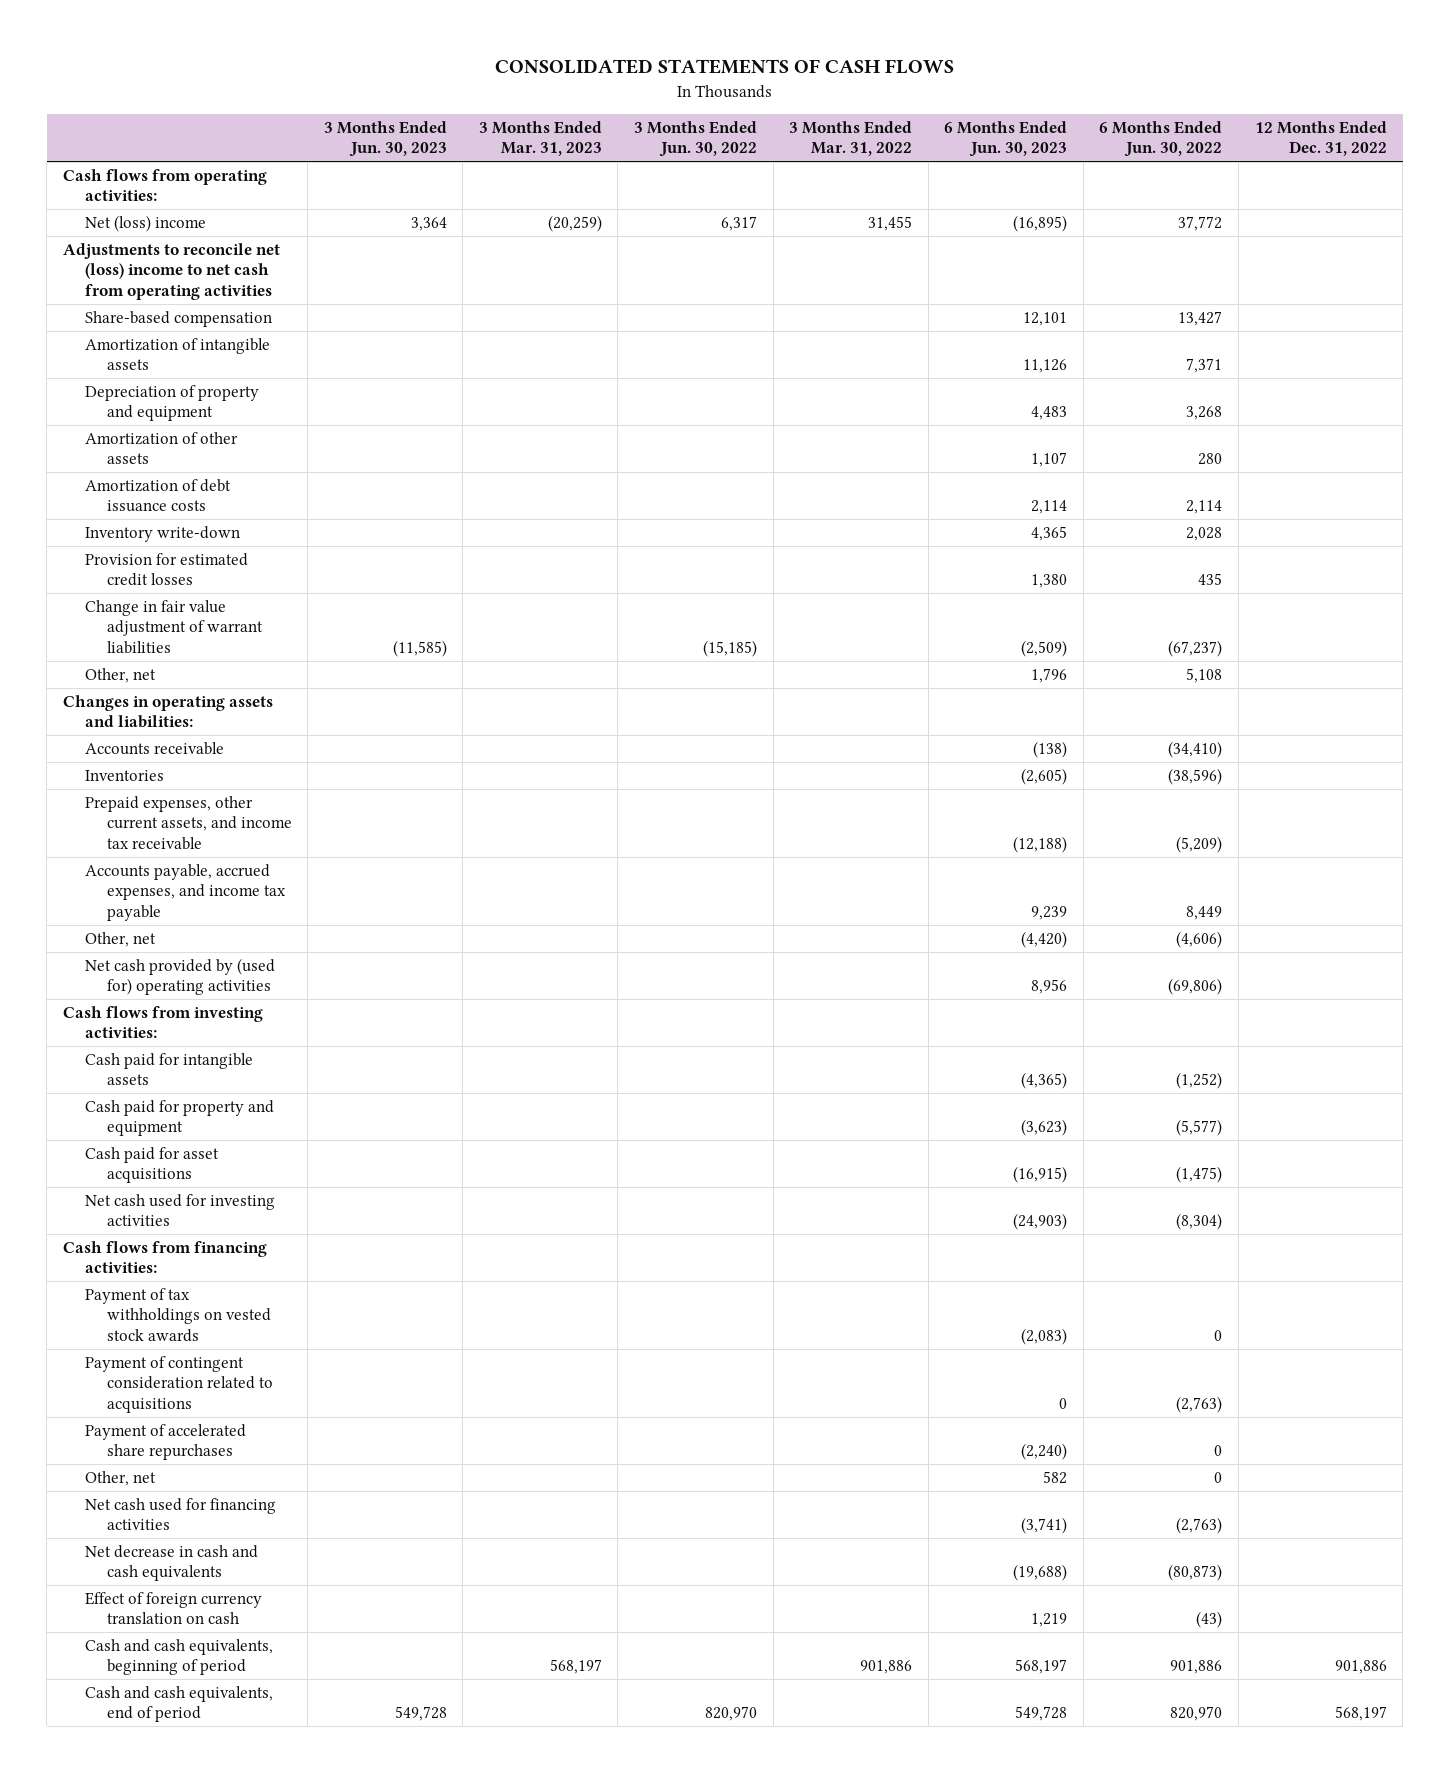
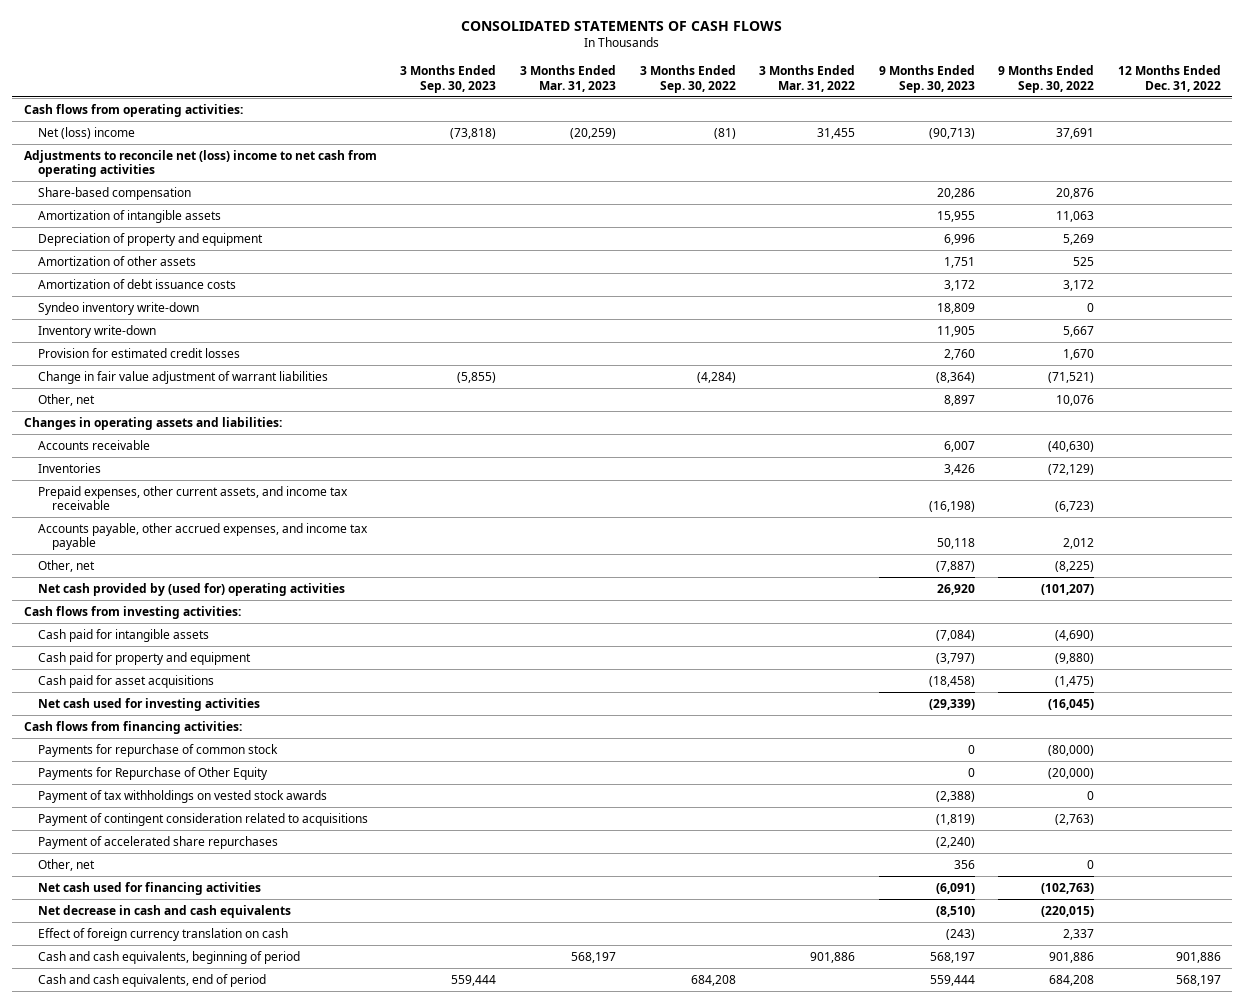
[323,121,447,158] 3 Months Ended Jun. 30, 2023 -> none
[633,121,757,158] 3 Months Ended Jun. 30, 2022 -> none
[944,121,1068,158] 6 Months Ended Jun. 30, 2023 -> none
[1099,121,1223,158] 6 Months Ended Jun. 30, 2022 -> none
none -> [400,65,497,93] 3 Months Ended Sep. 30, 2023
none -> [639,65,736,93] 3 Months Ended Sep. 30, 2022
none -> [878,65,975,93] 9 Months Ended Sep. 30, 2023
none -> [998,65,1095,93] 9 Months Ended Sep. 30, 2022
none -> [37,301,199,315] Syndeo inventory write-down
[84,864,286,921] Accounts payable, accrued expenses, and income tax payable -> [37,522,368,551] Accounts payable, other accrued expenses, and income tax payable
none -> [37,743,278,757] Payments for repurchase of common stock
none -> [37,766,268,780] Payments for Repurchase of Other Equity

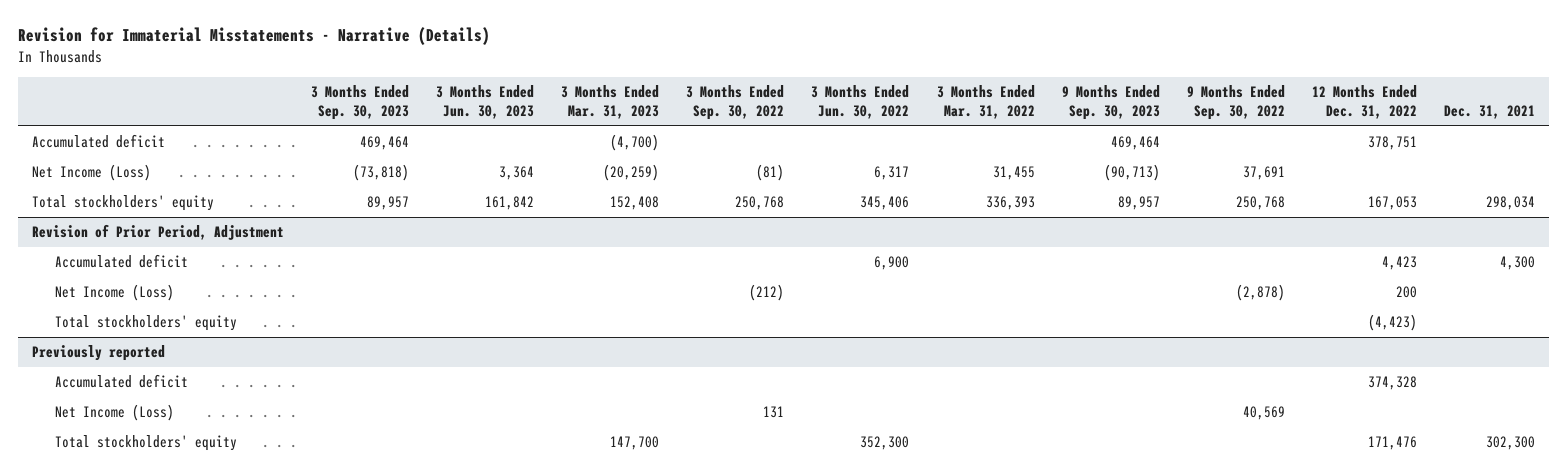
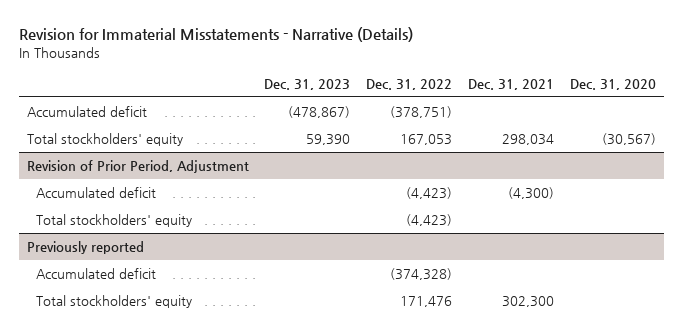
[310,84,409,121] 3 Months Ended Sep. 30, 2023 -> none
[435,84,534,120] 3 Months Ended Jun. 30, 2023 -> none
[561,84,660,120] 3 Months Ended Mar. 31, 2023 -> none
[686,84,785,121] 3 Months Ended Sep. 30, 2022 -> none
[811,84,910,120] 3 Months Ended Jun. 30, 2022 -> none
[936,84,1035,120] 3 Months Ended Mar. 31, 2022 -> none
[1061,84,1160,121] 9 Months Ended Sep. 30, 2023 -> none
[1186,84,1285,121] 9 Months Ended Sep. 30, 2022 -> none
[1311,84,1417,120] 12 Months Ended Dec. 31, 2022 -> none
none -> [264,79,351,91] Dec. 31, 2023
none -> [366,79,453,91] Dec. 31, 2022
none -> [569,79,656,91] Dec. 31, 2020
[31,164,151,182] Net Income (Loss) -> none
[55,284,175,302] Net Income (Loss) -> none
[1500,256,1536,271] 4,300 -> [508,187,555,200] (4,300)
[55,404,175,422] Net Income (Loss) -> none

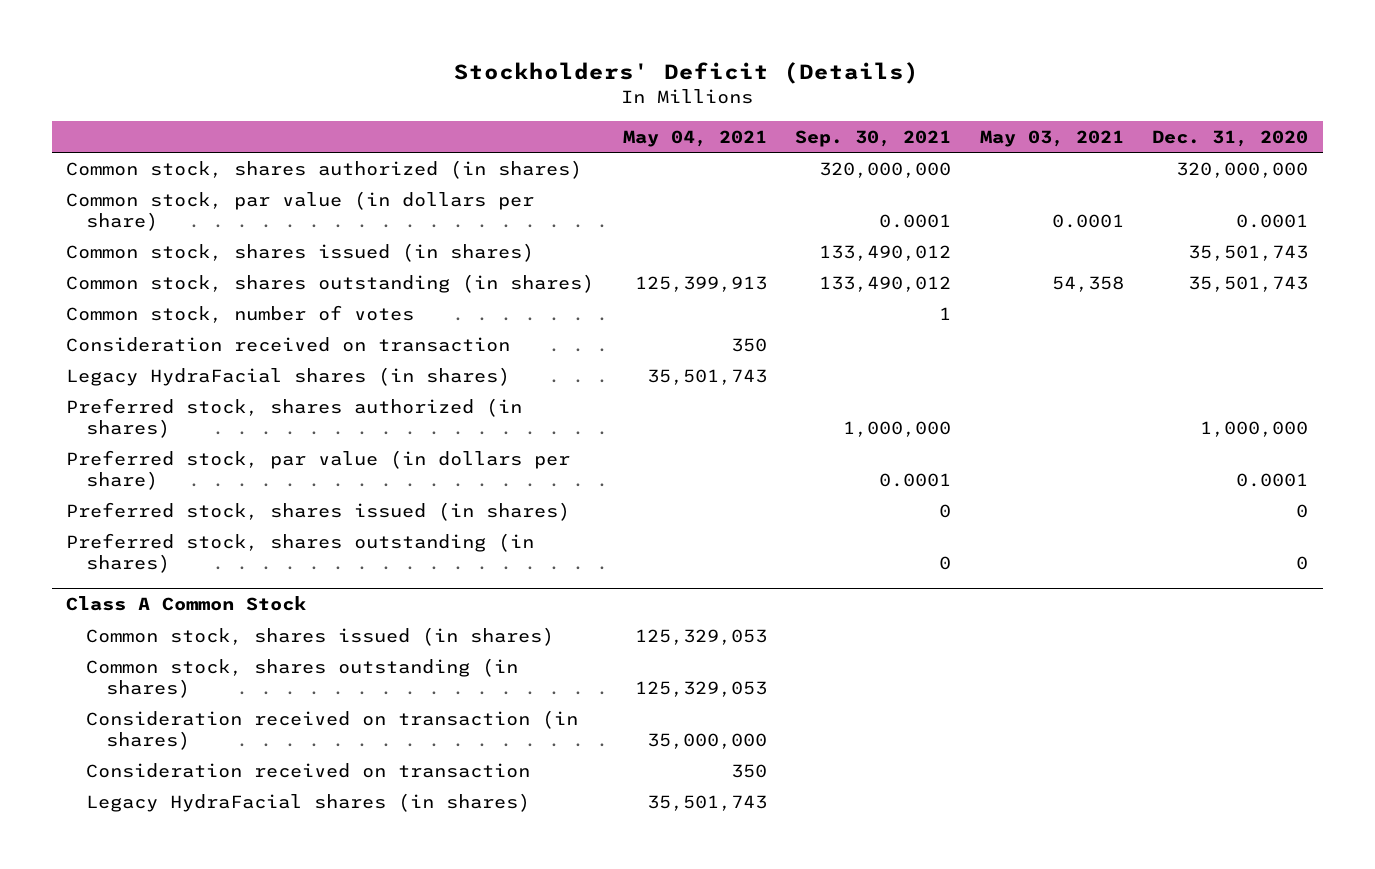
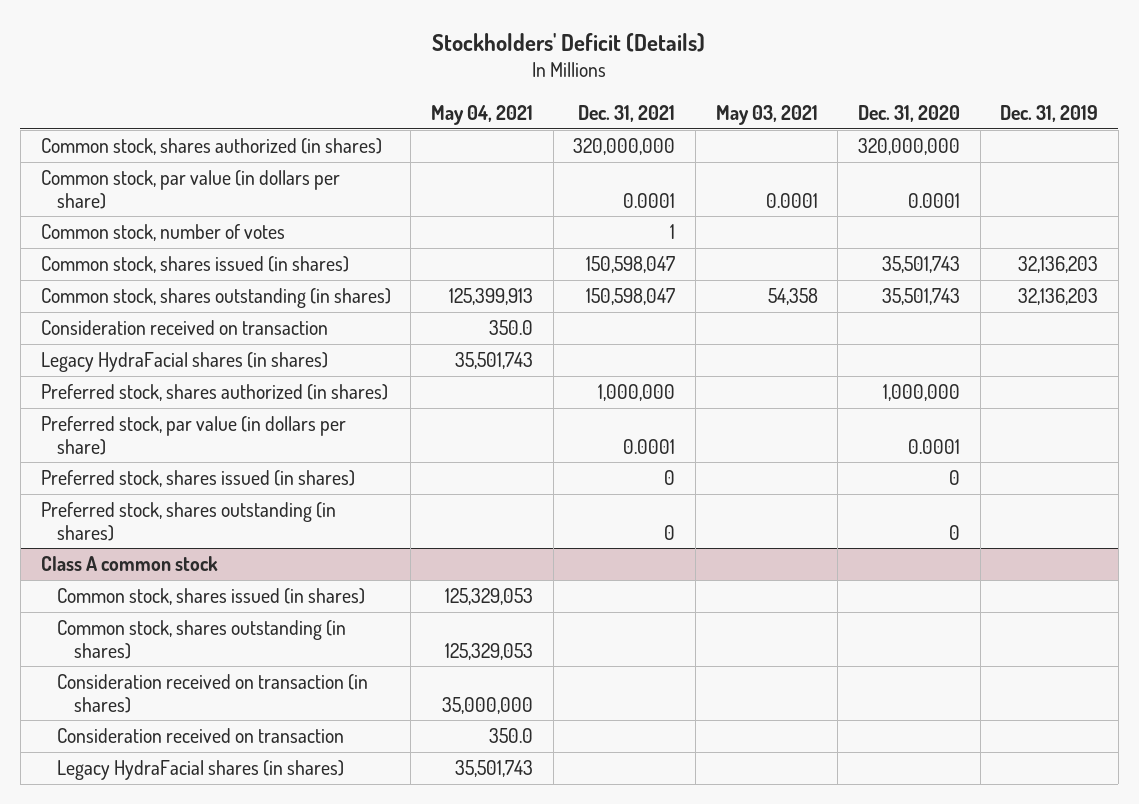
[795,129,952,147] Sep. 30, 2021 -> none
none -> [578,105,676,123] Dec. 31, 2021
none -> [1000,105,1099,123] Dec. 31, 2019
[66,304,415,323] Common stock, number of votes -> [40,223,285,241] Common stock, number of votes
[730,337,767,352] 350 -> [488,319,533,335] 350.0
[66,596,307,612] Class A Common Stock -> [40,555,218,571] Class A common stock
[730,763,767,778] 350 -> [488,727,533,743] 350.0

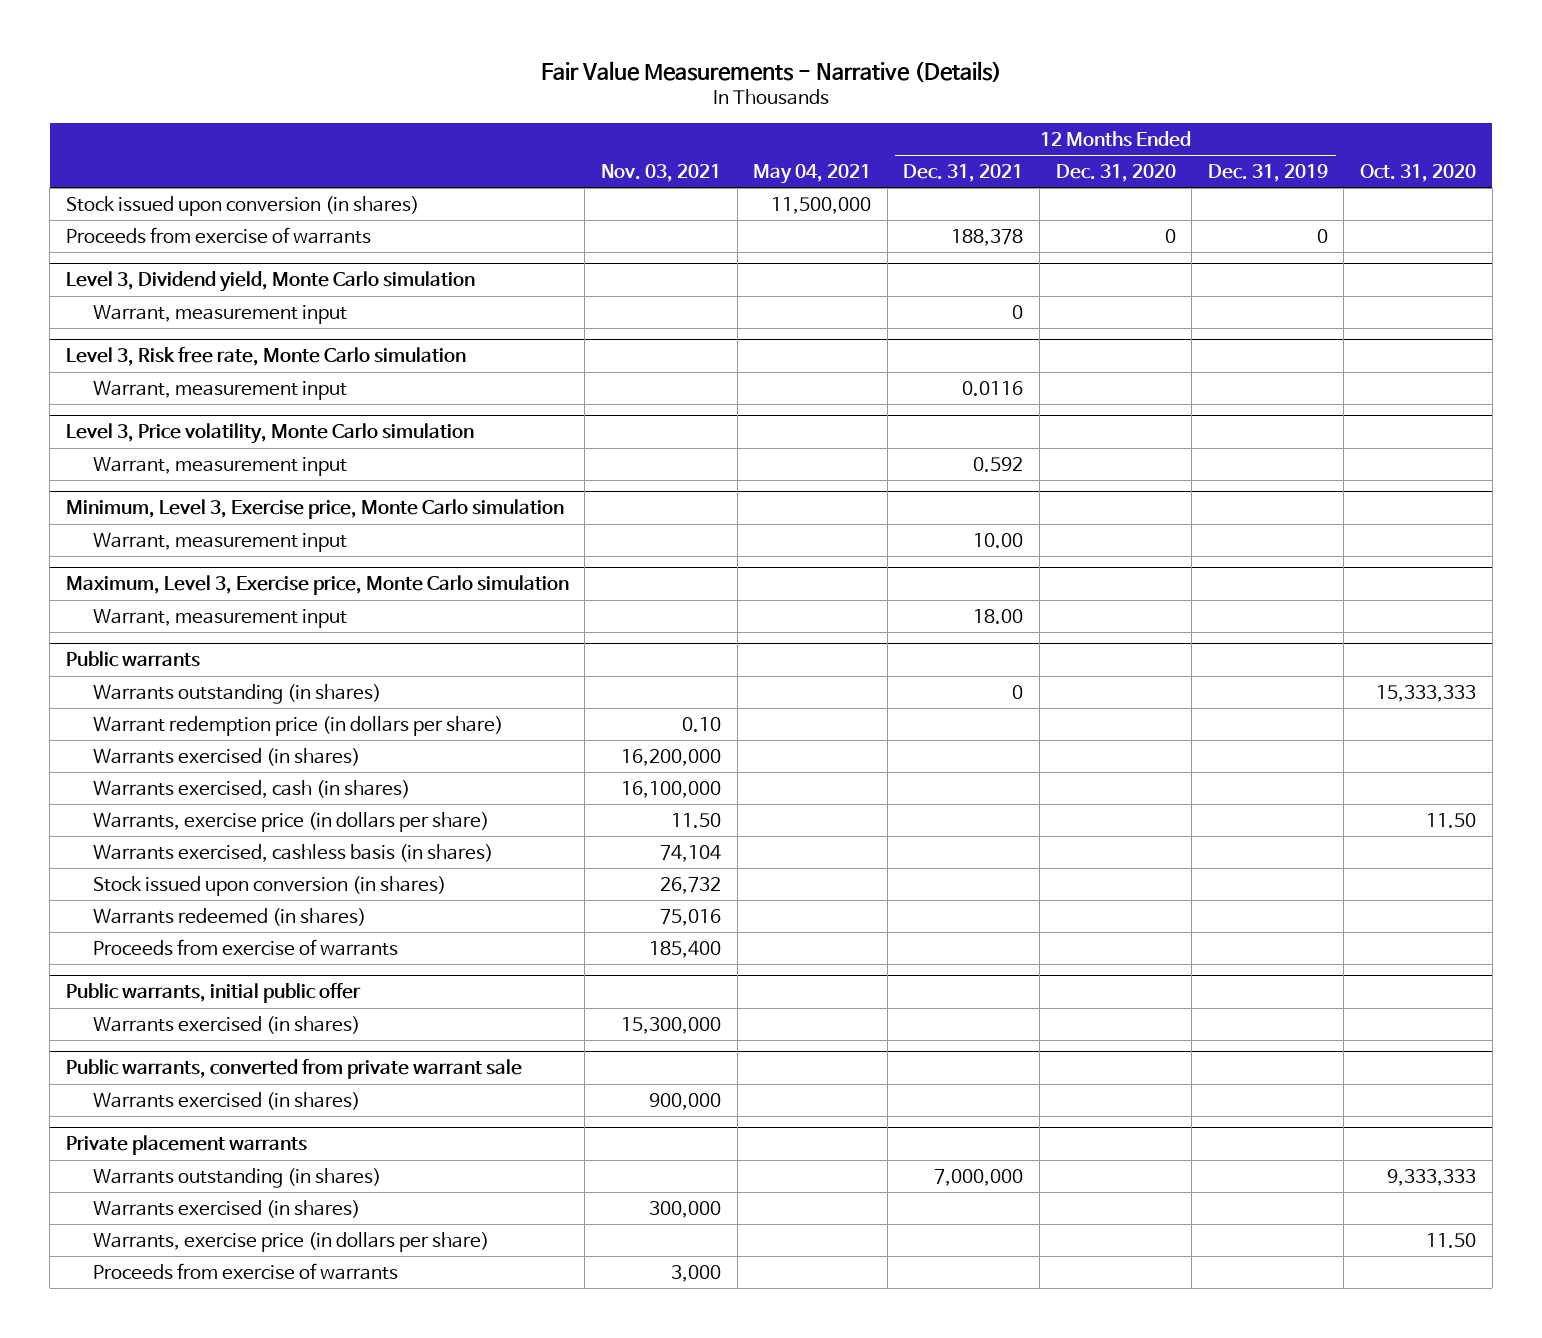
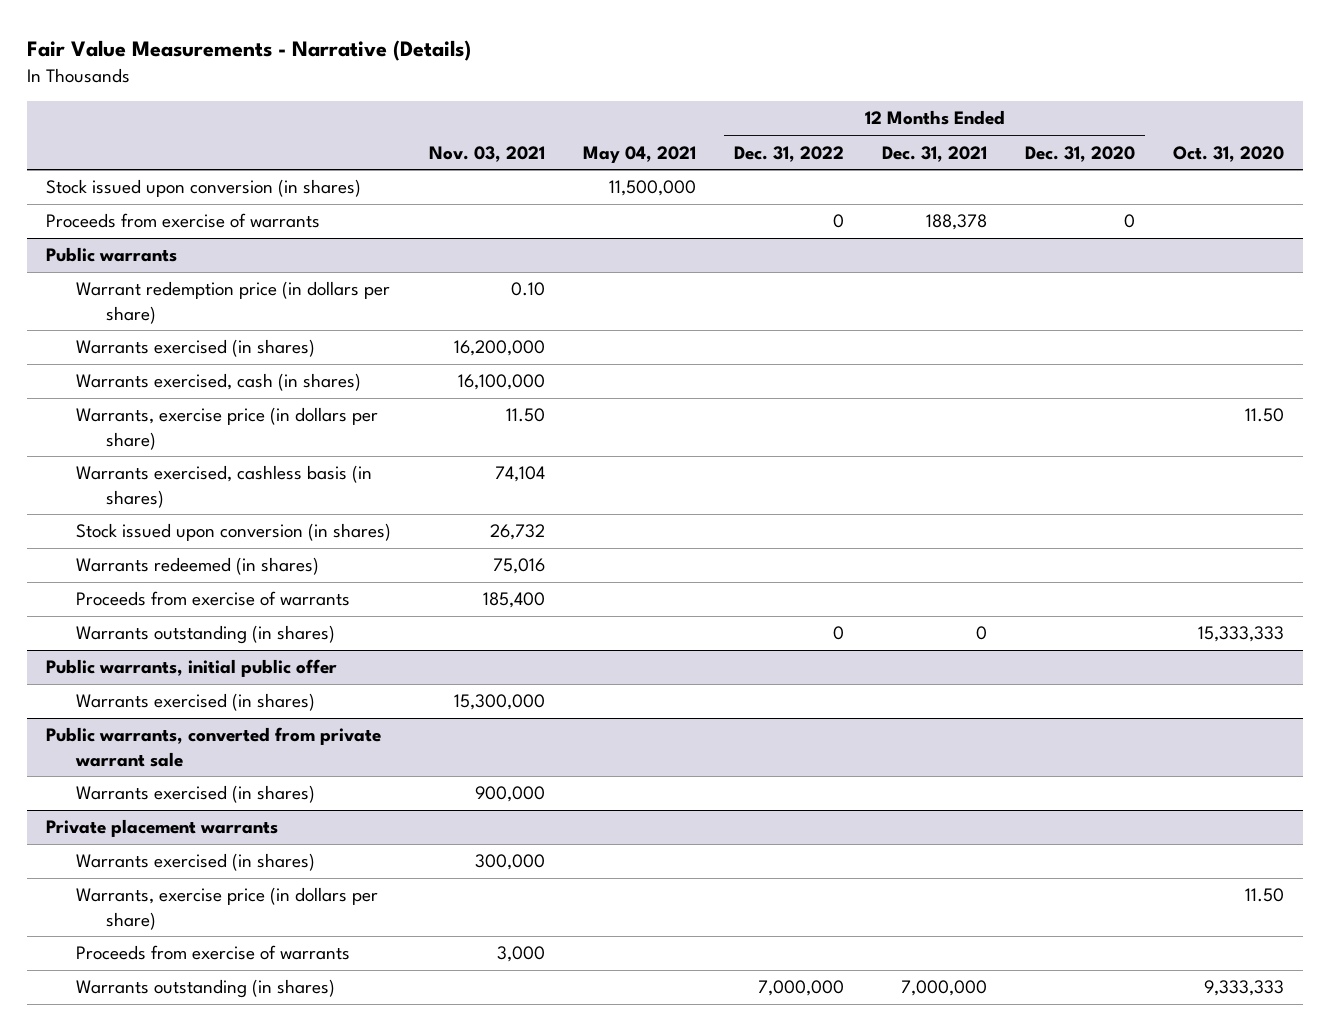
[1207,163,1328,182] Dec. 31, 2019 -> none
none -> [733,145,844,162] Dec. 31, 2022
[65,271,475,293] Level 3, Dividend yield, Monte Carlo simulation -> none
[92,304,347,324] Warrant, measurement input -> none
[65,347,466,367] Level 3, Risk free rate, Monte Carlo simulation -> none
[92,380,347,400] Warrant, measurement input -> none
[65,423,474,445] Level 3, Price volatility, Monte Carlo simulation -> none
[92,456,347,476] Warrant, measurement input -> none
[65,499,564,520] Minimum, Level 3, Exercise price, Monte Carlo simulation -> none
[92,532,347,552] Warrant, measurement input -> none
[65,575,569,596] Maximum, Level 3, Exercise price, Monte Carlo simulation -> none
[92,608,347,628] Warrant, measurement input -> none
[92,683,381,704] Warrants outstanding (in shares) -> [75,625,335,645] Warrants outstanding (in shares)
[92,1167,381,1188] Warrants outstanding (in shares) -> [75,979,335,999] Warrants outstanding (in shares)

